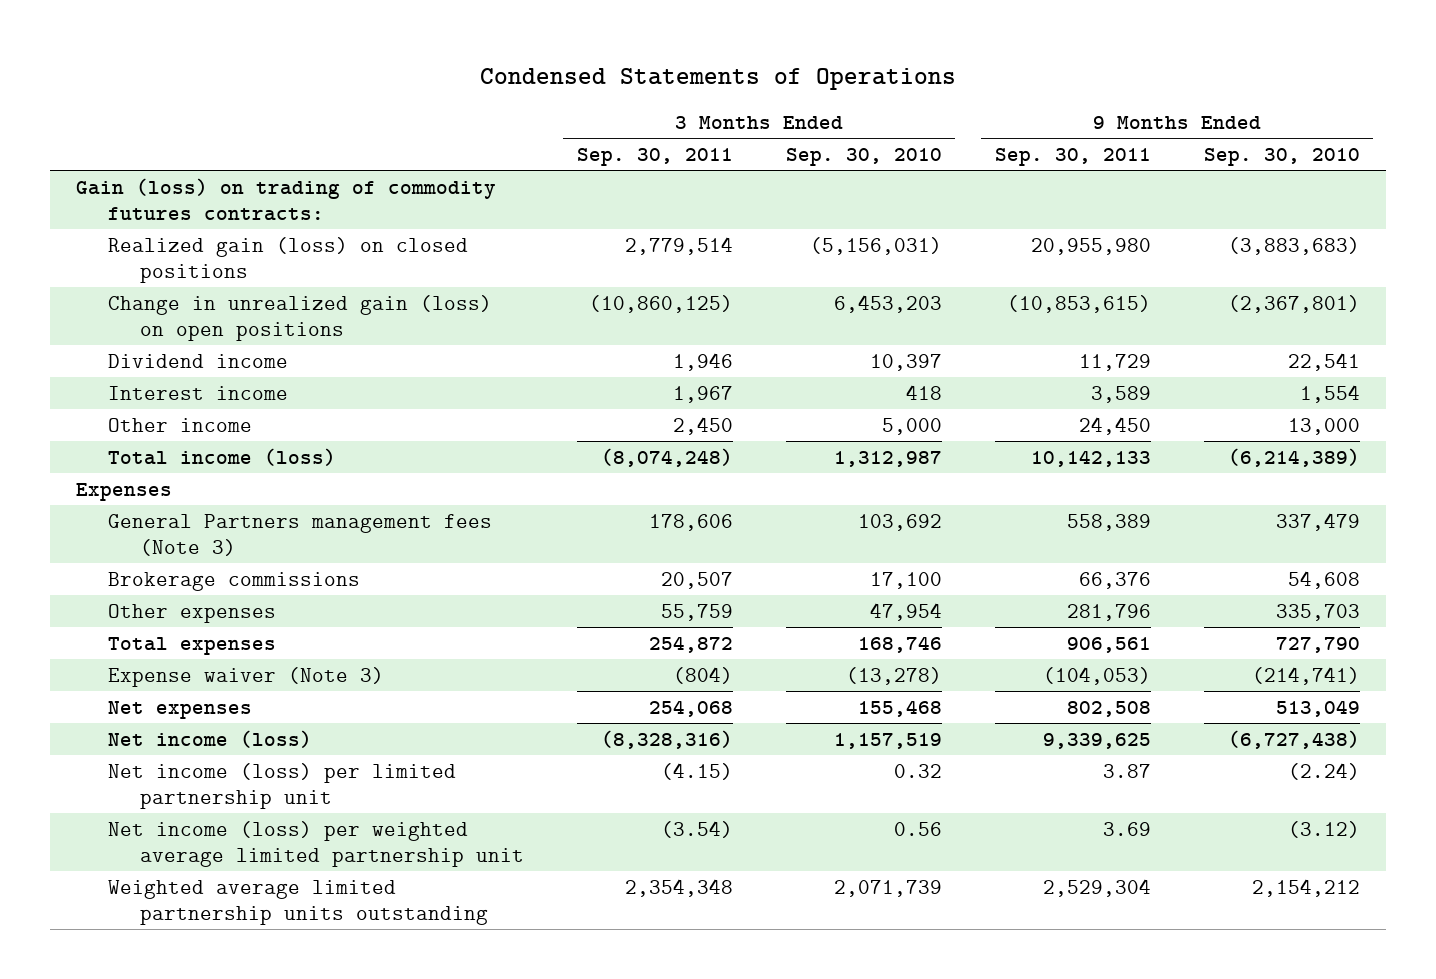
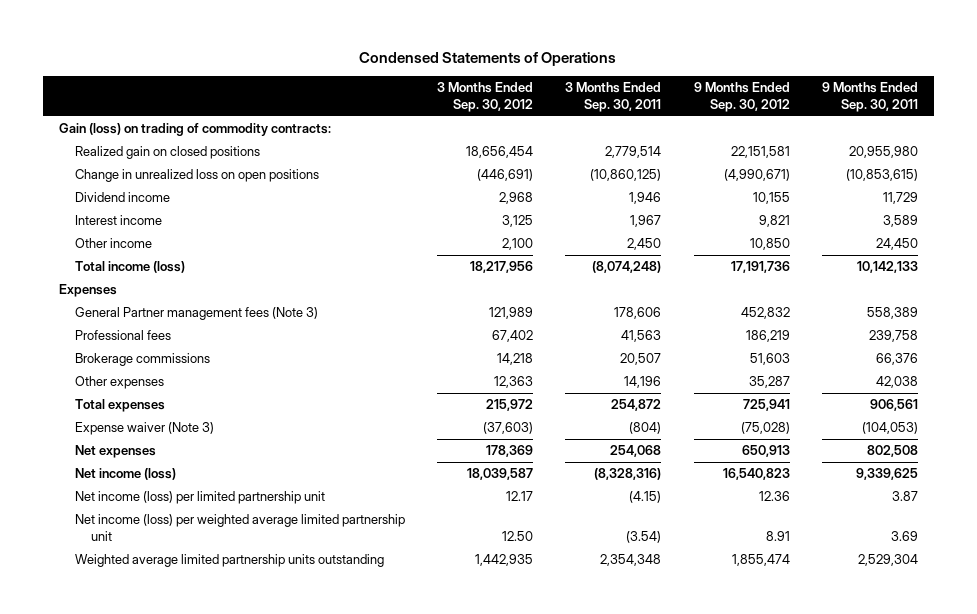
[785,148,942,167] Sep. 30, 2010 -> none
[1203,148,1360,167] Sep. 30, 2010 -> none
none -> [437,82,534,113] 3 Months Ended Sep. 30, 2012
none -> [693,82,790,113] 9 Months Ended Sep. 30, 2012
[76,177,497,222] Gain (loss) on trading of commodity futures contracts: -> [58,123,331,137] Gain (loss) on trading of commodity contracts:
[107,236,468,284] Realized gain (loss) on closed positions -> [74,146,260,160] Realized gain on closed positions
[107,294,492,342] Change in unrealized gain (loss) on open positions -> [74,169,319,183] Change in unrealized loss on open positions
[107,513,492,557] General Partners management fees (Note 3) -> [74,307,318,321] General Partner management fees (Note 3)
none -> [74,330,171,341] Professional fees
[660,603,733,621] 55,759 -> [624,376,662,389] 14,196
[1066,603,1151,621] 281,796 -> [875,376,918,389] 42,038

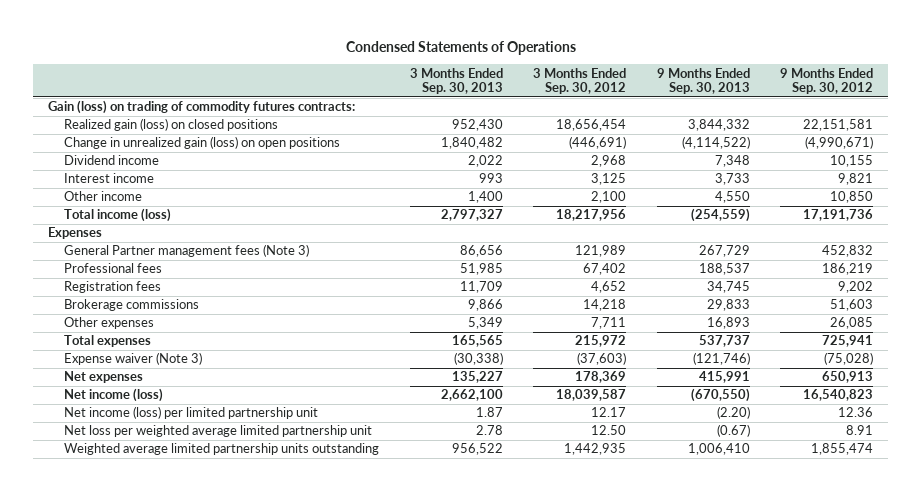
[565,82,662,113] 3 Months Ended Sep. 30, 2011 -> none
[821,82,918,113] 9 Months Ended Sep. 30, 2011 -> none
none -> [409,67,503,95] 3 Months Ended Sep. 30, 2013
none -> [656,67,750,95] 9 Months Ended Sep. 30, 2013
[58,123,331,137] Gain (loss) on trading of commodity contracts: -> [48,100,356,115] Gain (loss) on trading of commodity futures contracts:
[74,146,260,160] Realized gain on closed positions -> [64,118,279,132] Realized gain (loss) on closed positions
[74,169,319,183] Change in unrealized loss on open positions -> [64,136,341,150] Change in unrealized gain (loss) on open positions
none -> [64,281,162,294] Registration fees
[494,376,534,389] 12,363 -> [591,317,627,330] 7,711
[748,376,790,389] 35,287 -> [829,317,873,330] 26,085
[74,514,405,542] Net income (loss) per weighted average limited partnership unit -> [64,425,373,438] Net loss per weighted average limited partnership unit

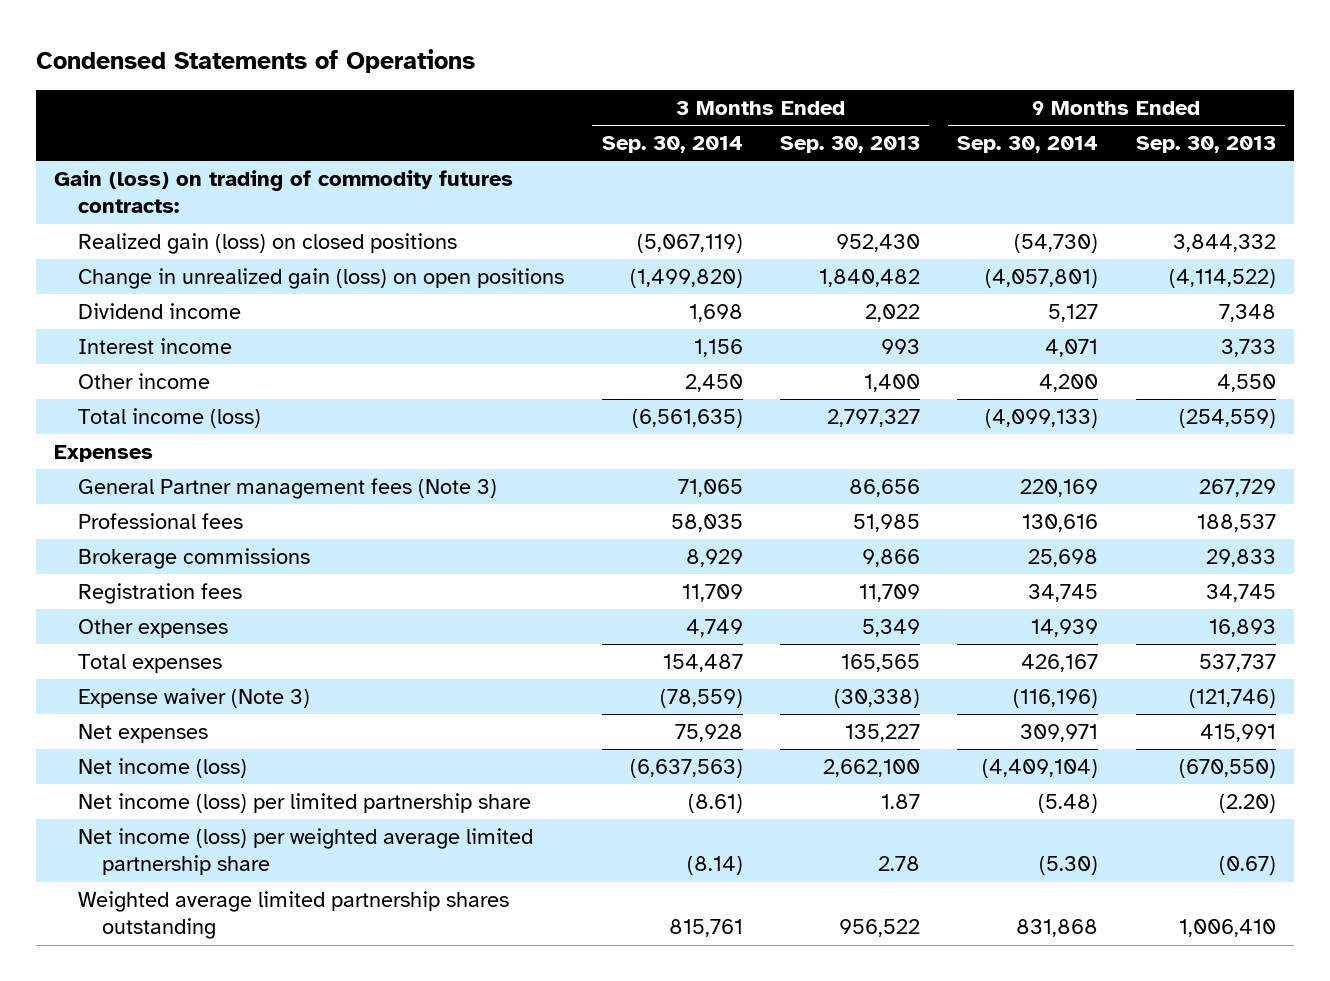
[533,67,627,95] 3 Months Ended Sep. 30, 2012 -> none
[779,67,873,95] 9 Months Ended Sep. 30, 2012 -> none
none -> [601,136,743,154] Sep. 30, 2014
none -> [957,136,1099,154] Sep. 30, 2014
[64,281,162,294] Registration fees -> [78,582,243,604] Registration fees
[64,406,319,420] Net income (loss) per limited partnership unit -> [78,792,532,813] Net income (loss) per limited partnership share
[64,425,373,438] Net loss per weighted average limited partnership unit -> [78,827,534,876] Net income (loss) per weighted average limited partnership share
[64,443,380,456] Weighted average limited partnership units outstanding -> [78,890,510,940] Weighted average limited partnership shares outstanding

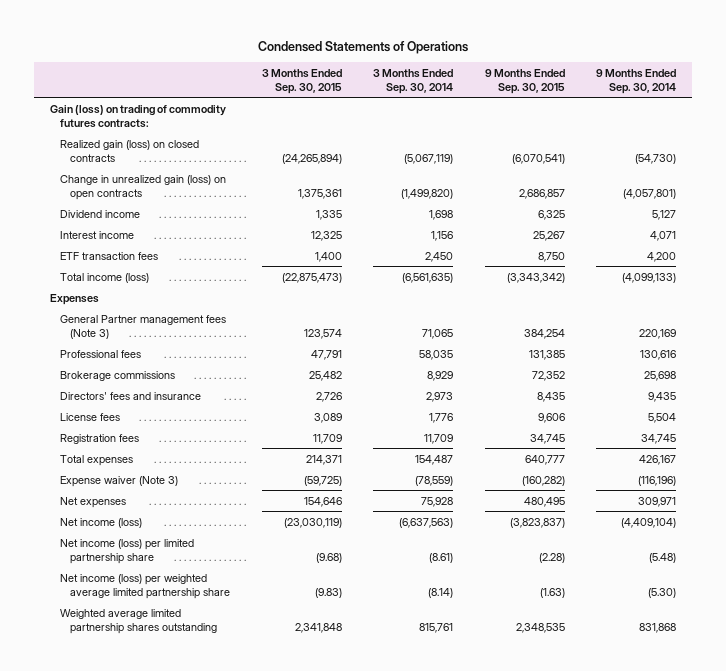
[779,136,920,154] Sep. 30, 2013 -> none
[1135,136,1276,154] Sep. 30, 2013 -> none
none -> [261,68,342,94] 3 Months Ended Sep. 30, 2015
none -> [484,68,565,94] 9 Months Ended Sep. 30, 2015
[78,232,458,254] Realized gain (loss) on closed positions -> [59,139,199,162] Realized gain (loss) on closed contracts
[78,267,565,289] Change in unrealized gain (loss) on open positions -> [59,174,226,200] Change in unrealized gain (loss) on open contracts
[78,372,211,389] Other income -> [59,251,158,260] ETF transaction fees
none -> [59,391,201,400] Directors' fees and insurance
none -> [59,412,120,421] License fees
[78,618,229,638] Other expenses -> none

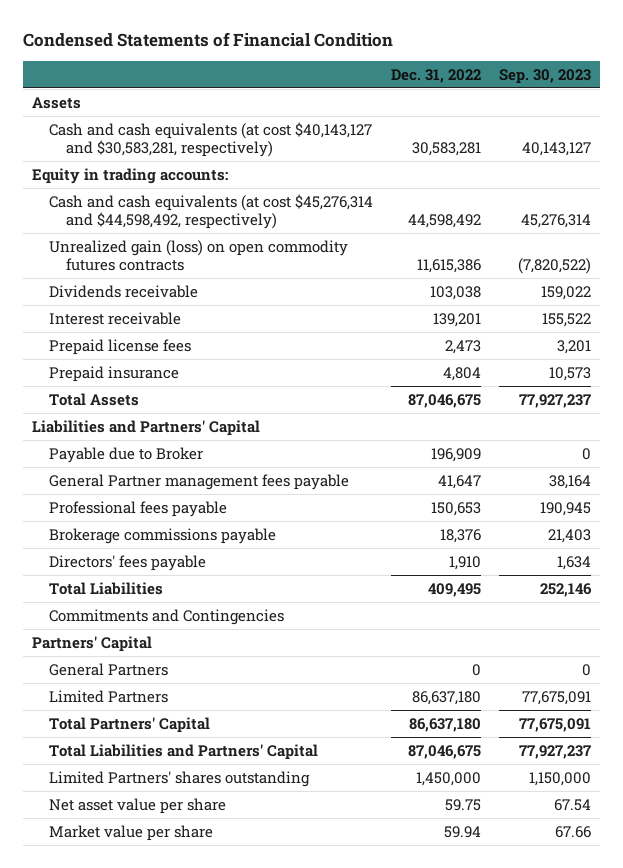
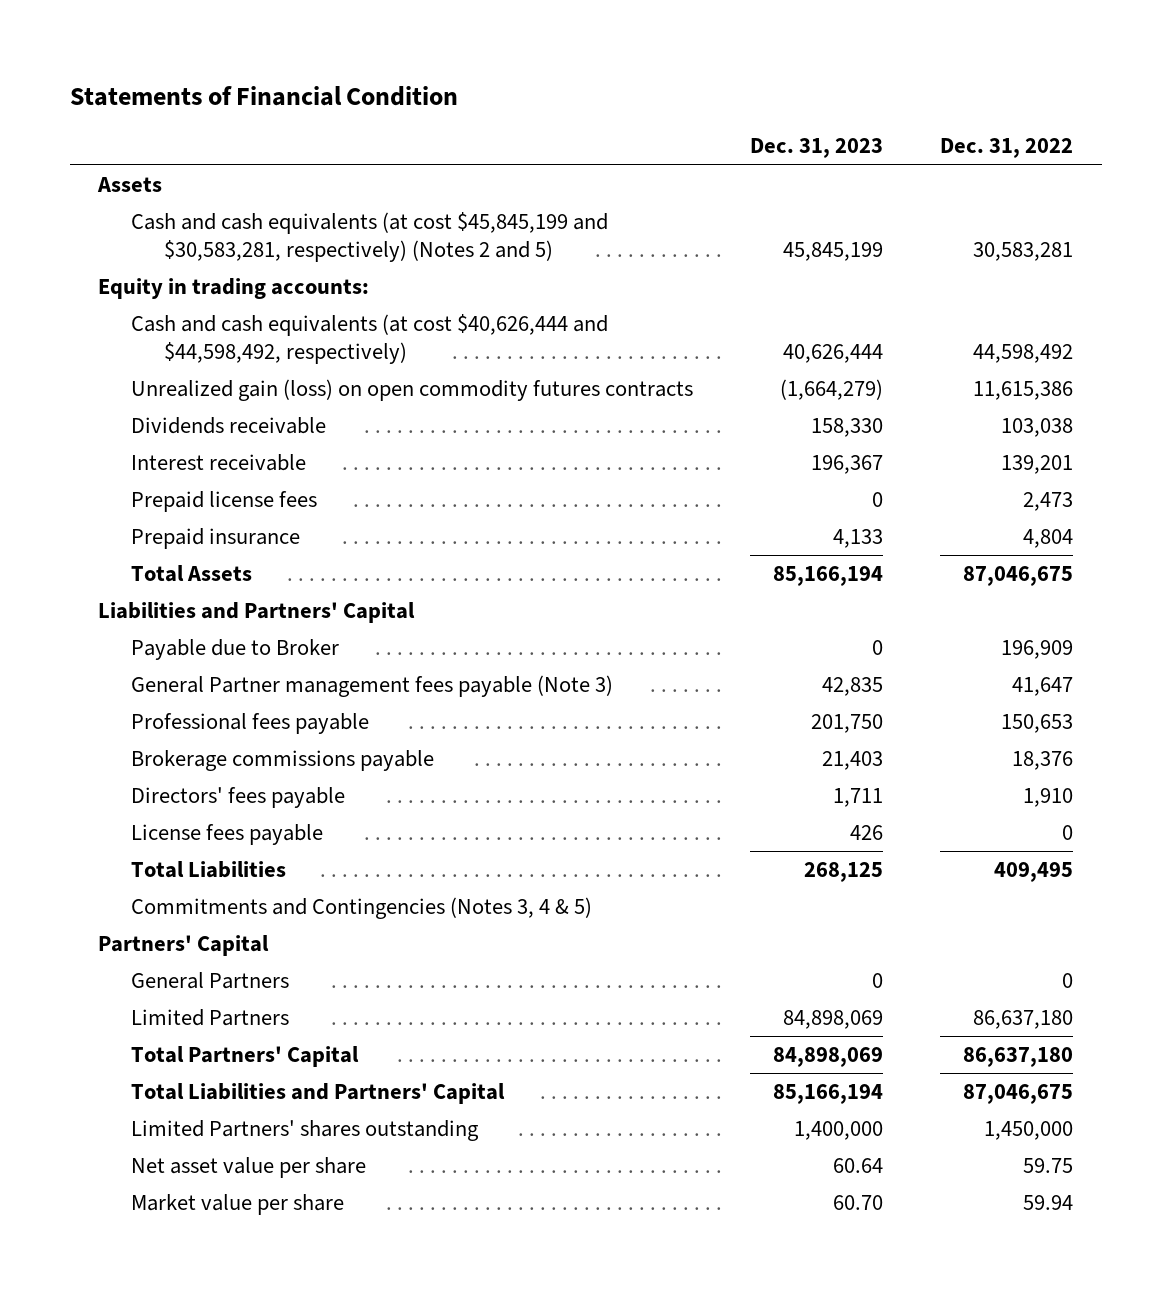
[23,32,394,48] Condensed Statements of Financial Condition -> [69,85,458,106] Statements of Financial Condition
[499,69,592,85] Sep. 30, 2023 -> none
none -> [750,138,884,159] Dec. 31, 2023
[48,121,372,158] Cash and cash equivalents (at cost $40,143,127 and $30,583,281, respectively) -> [131,212,609,262] Cash and cash equivalents (at cost $45,845,199 and $30,583,281, respectively) (Notes 2 and 5)
[48,193,373,230] Cash and cash equivalents (at cost $45,276,314 and $44,598,492, respectively) -> [131,314,609,364] Cash and cash equivalents (at cost $40,626,444 and $44,598,492, respectively)
[48,473,349,490] General Partner management fees payable -> [131,675,614,698] General Partner management fees payable (Note 3)
none -> [131,824,324,846] License fees payable
[48,608,284,625] Commitments and Contingencies -> [131,897,593,920] Commitments and Contingencies (Notes 3, 4 & 5)

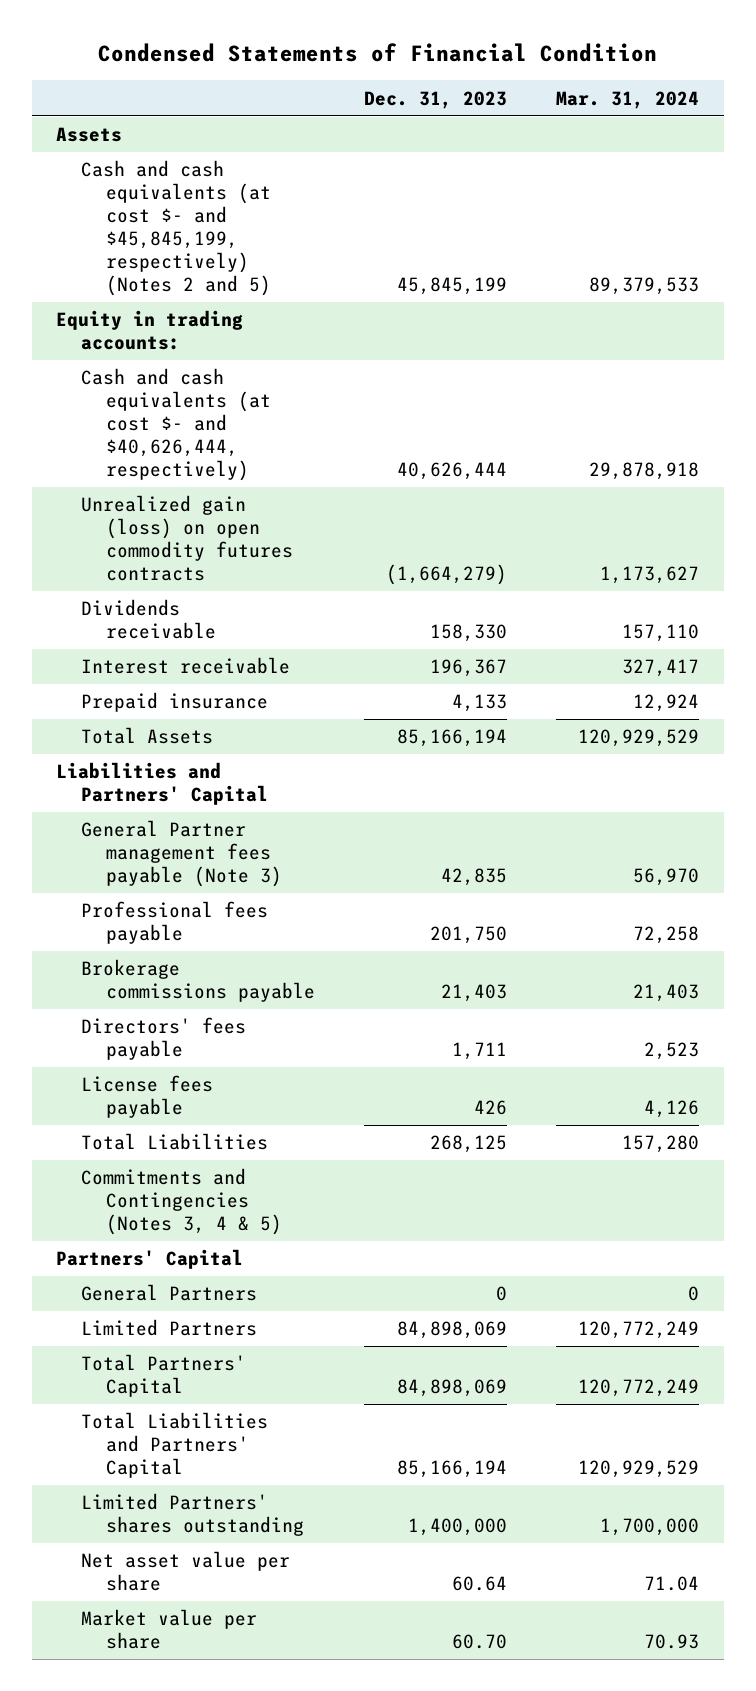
[69,85,458,106] Statements of Financial Condition -> [97,43,657,63] Condensed Statements of Financial Condition
[940,138,1074,159] Dec. 31, 2022 -> none
none -> [556,90,700,109] Mar. 31, 2024
[131,212,609,262] Cash and cash equivalents (at cost $45,845,199 and $30,583,281, respectively) (Notes 2 and 5) -> [81,160,271,296] Cash and cash equivalents (at cost $- and $45,845,199, respectively) (Notes 2 and 5)
[131,314,609,364] Cash and cash equivalents (at cost $40,626,444 and $44,598,492, respectively) -> [81,368,271,481] Cash and cash equivalents (at cost $- and $40,626,444, respectively)
[131,491,318,513] Prepaid license fees -> none
[131,639,340,661] Payable due to Broker -> none

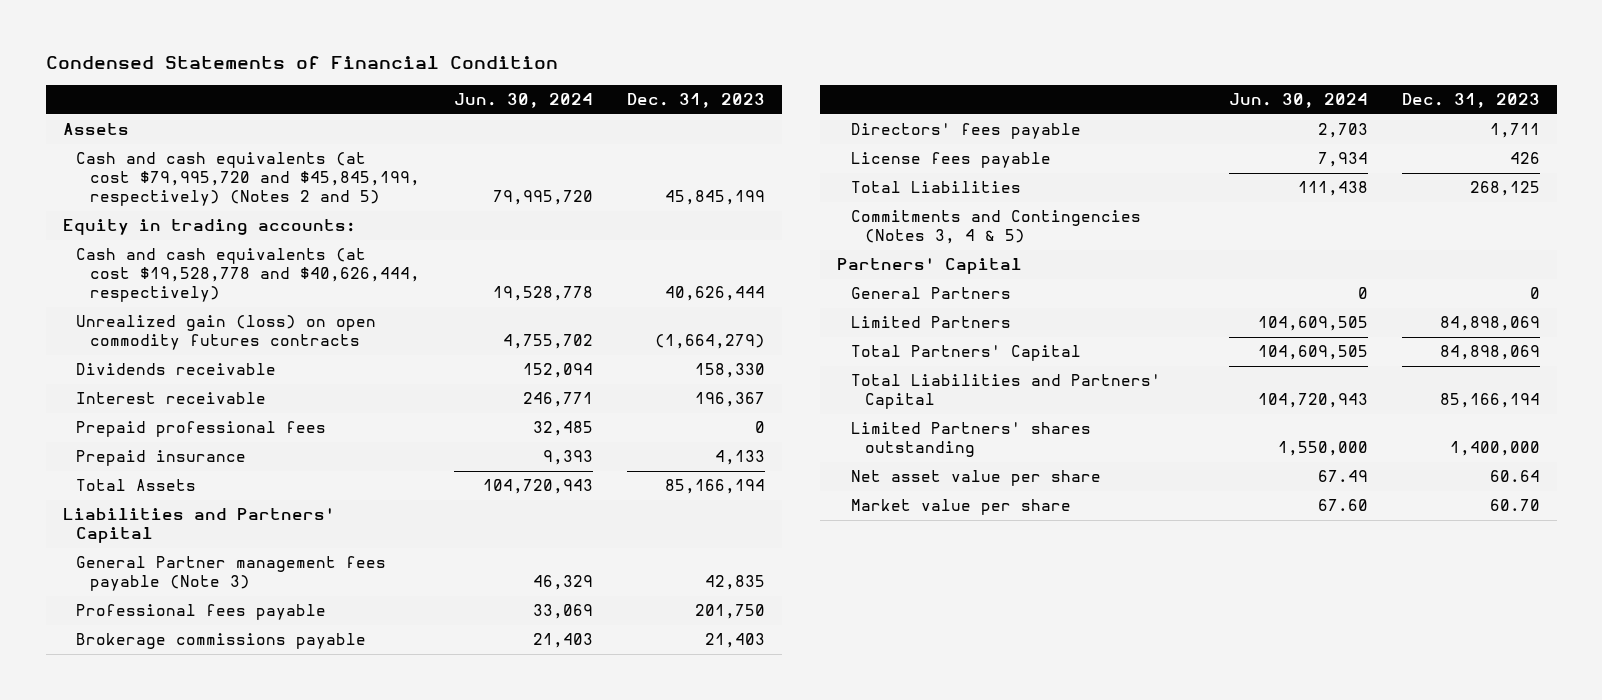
[556,90,700,109] Mar. 31, 2024 -> none
none -> [454,92,594,108] Jun. 30, 2024
[81,160,271,296] Cash and cash equivalents (at cost $- and $45,845,199, respectively) (Notes 2 and 5) -> [76,152,421,207] Cash and cash equivalents (at cost $79,995,720 and $45,845,199, respectively) (Notes 2 and 5)
[81,368,271,481] Cash and cash equivalents (at cost $- and $40,626,444, respectively) -> [76,248,421,303] Cash and cash equivalents (at cost $19,528,778 and $40,626,444, respectively)
none -> [76,421,327,438] Prepaid professional fees

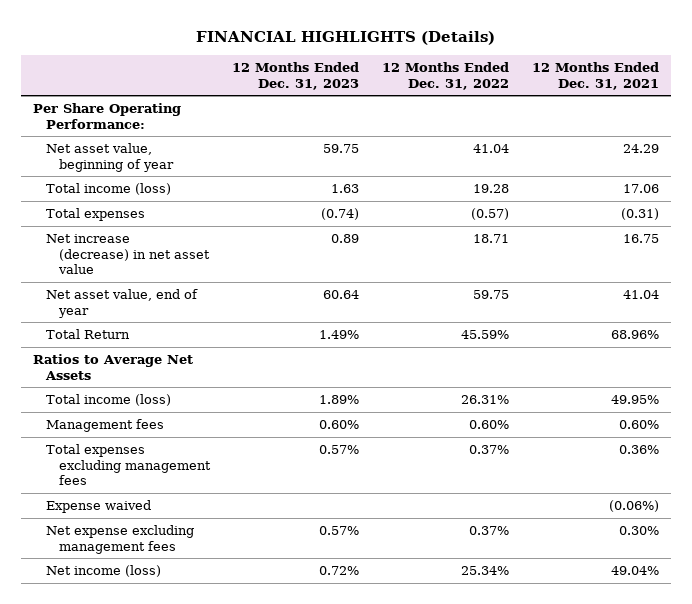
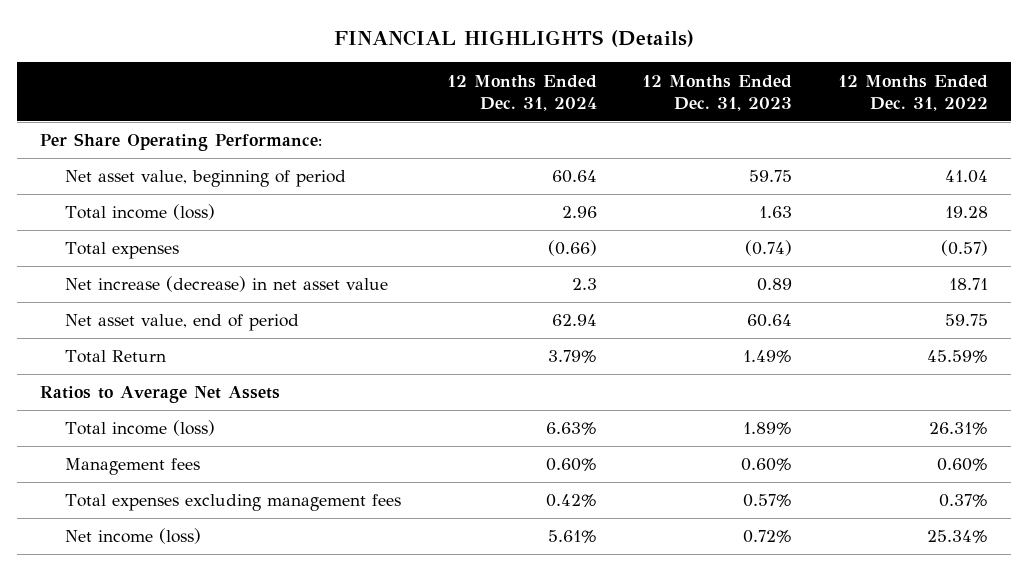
[532,62,660,90] 12 Months Ended Dec. 31, 2021 -> none
none -> [446,74,597,111] 12 Months Ended Dec. 31, 2024
[45,143,174,172] Net asset value, beginning of year -> [65,170,347,188] Net asset value, beginning of period
[45,289,198,318] Net asset value, end of year -> [65,314,300,332] Net asset value, end of period
[45,500,151,514] Expense waived -> none
[45,525,194,554] Net expense excluding management fees -> none

